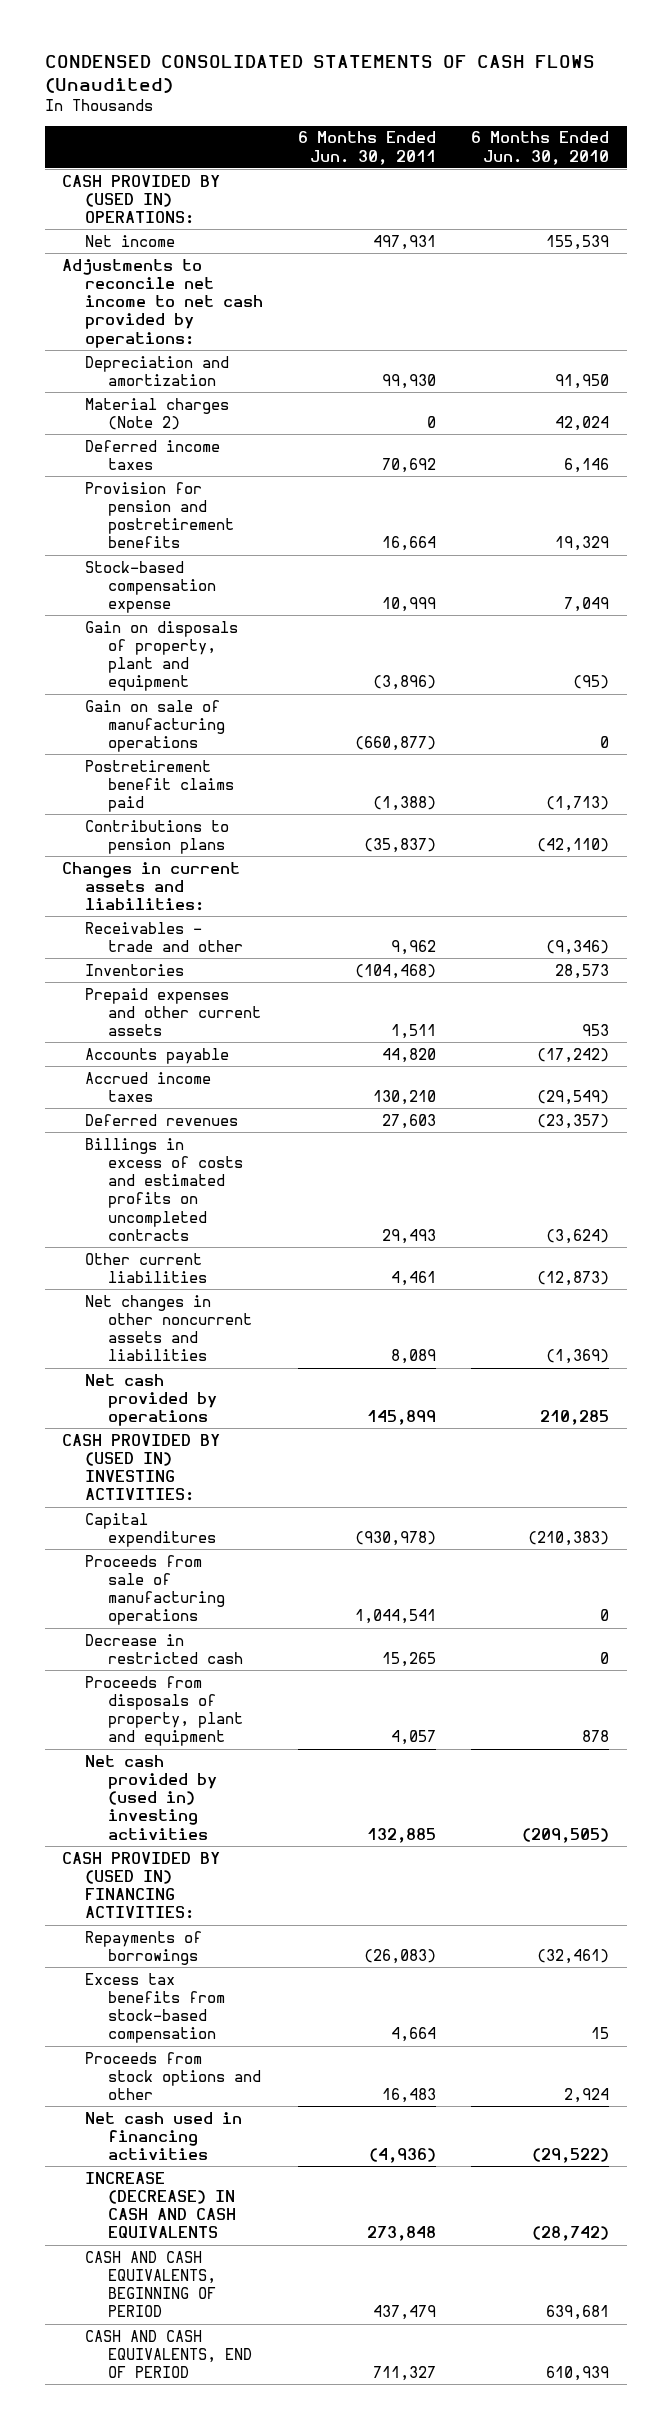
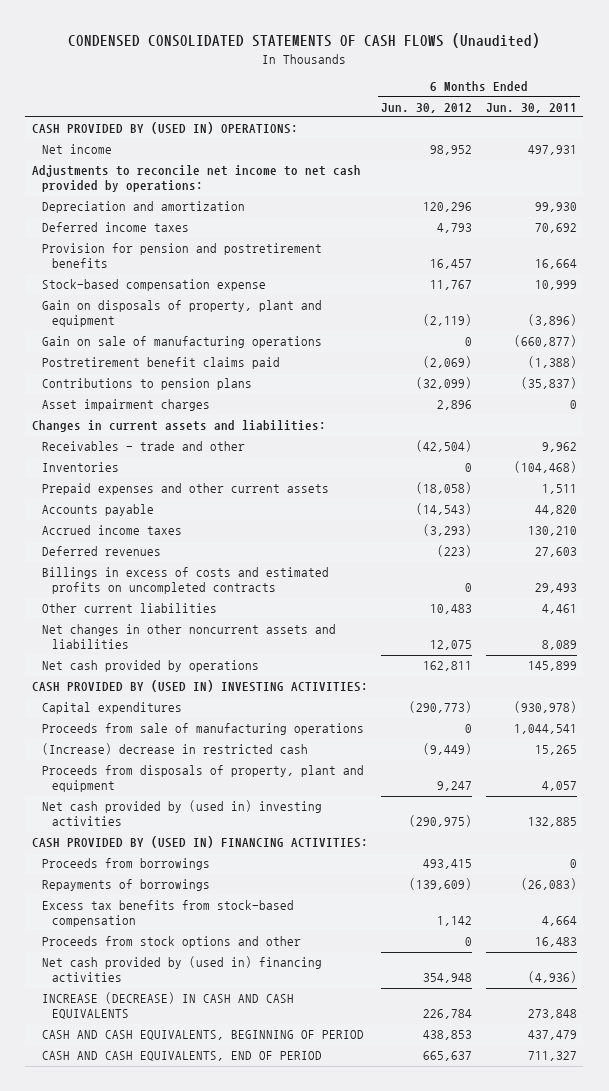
[471,131,610,165] 6 Months Ended Jun. 30, 2010 -> none
none -> [381,102,473,113] Jun. 30, 2012
[85,397,230,430] Material charges (Note 2) -> none
none -> [42,399,211,412] Asset impairment charges
[85,1633,244,1664] Decrease in restricted cash -> [42,743,309,756] (Increase) decrease in restricted cash
none -> [42,858,211,871] Proceeds from borrowings
[85,2111,243,2161] Net cash used in financing activities -> [42,956,323,983] Net cash provided by (used in) financing activities

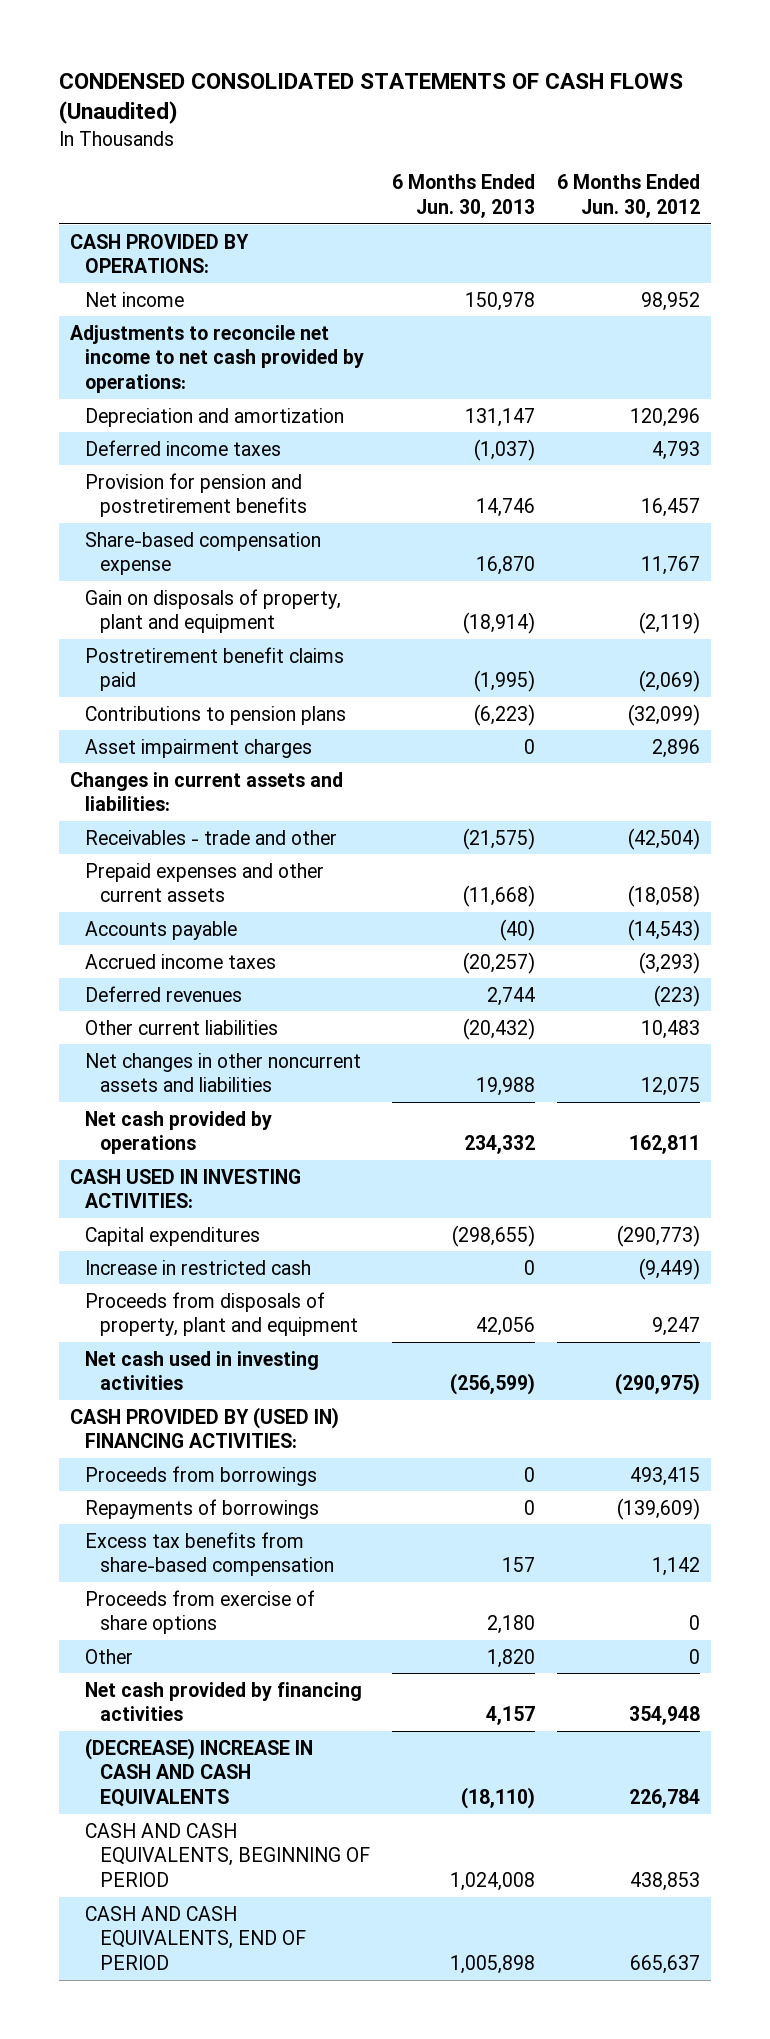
[485,102,577,113] Jun. 30, 2011 -> none
none -> [392,174,536,218] 6 Months Ended Jun. 30, 2013
[32,122,299,135] CASH PROVIDED BY (USED IN) OPERATIONS: -> [69,233,249,274] CASH PROVIDED BY OPERATIONS:
[42,279,267,292] Stock-based compensation expense -> [84,531,321,576] Share-based compensation expense
[42,336,323,349] Gain on sale of manufacturing operations -> none
[42,462,120,473] Inventories -> none
[42,567,330,595] Billings in excess of costs and estimated profits on uncompleted contracts -> none
[32,680,369,693] CASH PROVIDED BY (USED IN) INVESTING ACTIVITIES: -> [69,1168,301,1209] CASH USED IN INVESTING ACTIVITIES:
[42,723,365,736] Proceeds from sale of manufacturing operations -> none
[42,743,309,756] (Increase) decrease in restricted cash -> [84,1259,311,1275] Increase in restricted cash
[42,800,323,827] Net cash provided by (used in) investing activities -> [84,1350,319,1391] Net cash used in investing activities
[42,900,295,928] Excess tax benefits from stock-based compensation -> [84,1531,335,1577] Excess tax benefits from share-based compensation
[42,936,302,949] Proceeds from stock options and other -> [84,1589,315,1635] Proceeds from exercise of share options
none -> [84,1648,133,1664] Other
[42,956,323,983] Net cash provided by (used in) financing activities -> [84,1681,362,1722] Net cash provided by financing activities
[42,992,295,1020] INCREASE (DECREASE) IN CASH AND CASH EQUIVALENTS -> [84,1737,313,1808] (DECREASE) INCREASE IN CASH AND CASH EQUIVALENTS

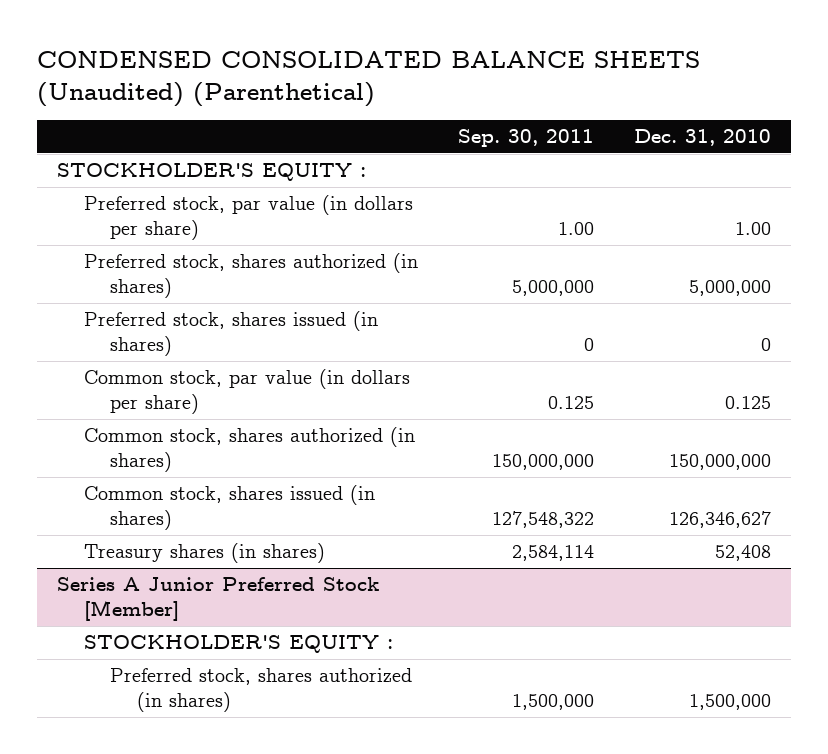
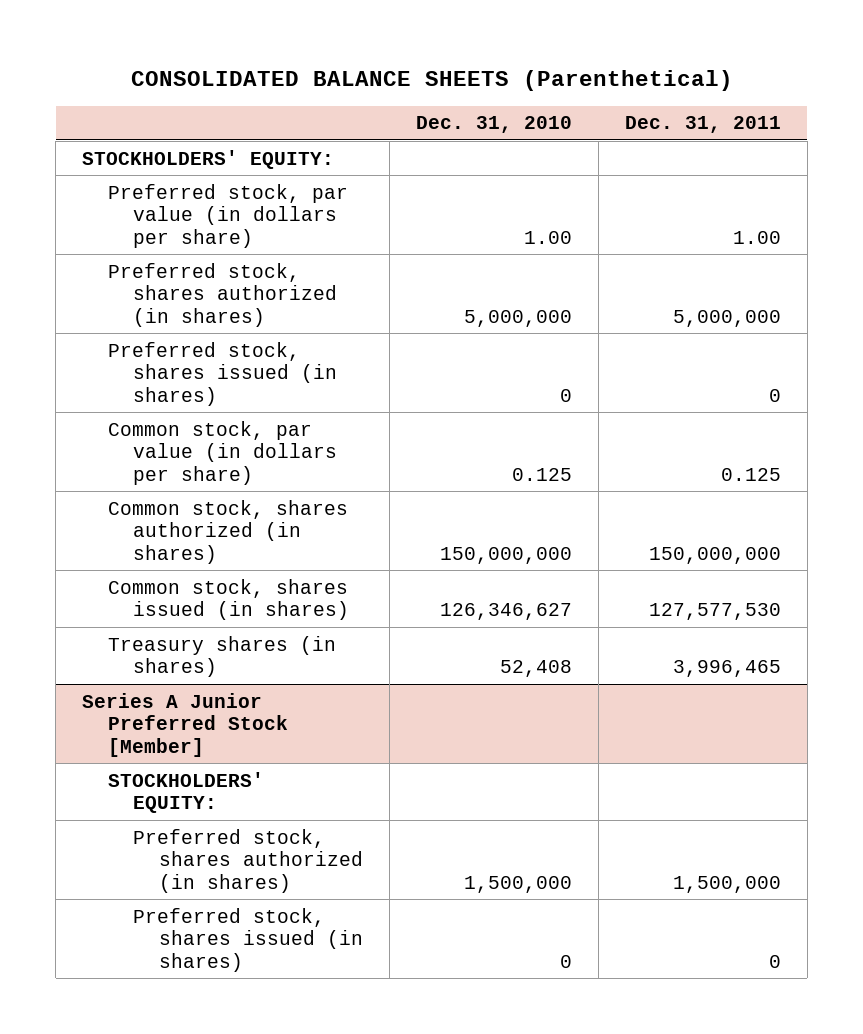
[36,51,700,107] CONDENSED CONSOLIDATED BALANCE SHEETS (Unaudited) (Parenthetical) -> [130,70,733,92] CONSOLIDATED BALANCE SHEETS (Parenthetical)
[457,129,594,148] Sep. 30, 2011 -> none
none -> [624,116,781,134] Dec. 31, 2011
[57,163,367,182] STOCKHOLDER'S EQUITY : -> [82,149,335,169] STOCKHOLDERS' EQUITY:
[83,635,393,654] STOCKHOLDER'S EQUITY : -> [107,771,264,814] STOCKHOLDERS' EQUITY:
none -> [133,907,363,972] Preferred stock, shares issued (in shares)

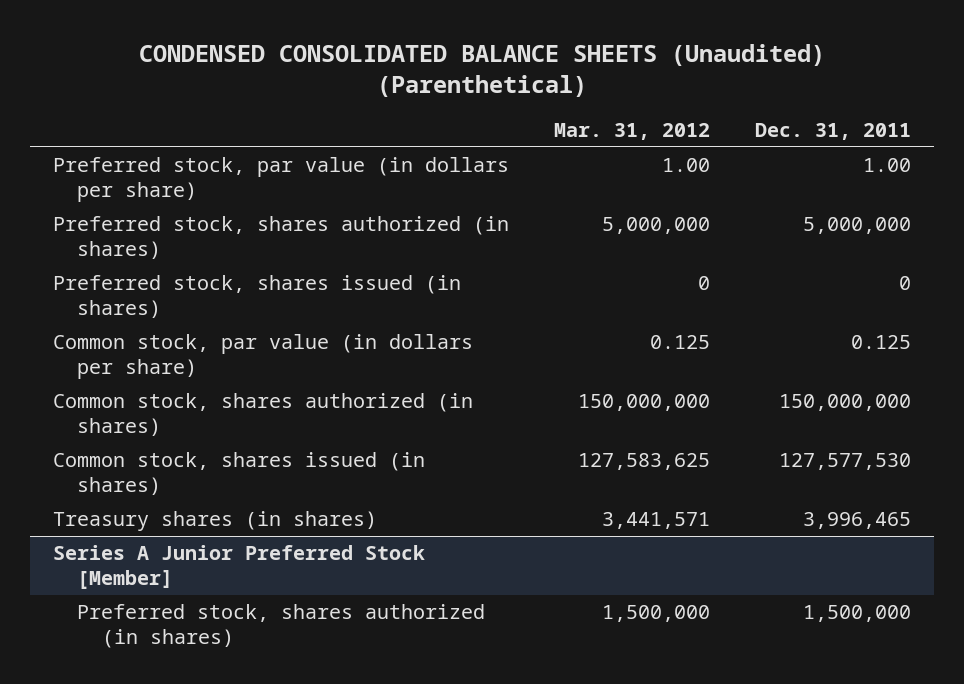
[130,70,733,92] CONSOLIDATED BALANCE SHEETS (Parenthetical) -> [139,43,826,98] CONDENSED CONSOLIDATED BALANCE SHEETS (Unaudited) (Parenthetical)
[415,116,572,134] Dec. 31, 2010 -> none
none -> [554,123,711,141] Mar. 31, 2012
[82,149,335,169] STOCKHOLDERS' EQUITY: -> none
[107,771,264,814] STOCKHOLDERS' EQUITY: -> none
[133,907,363,972] Preferred stock, shares issued (in shares) -> none

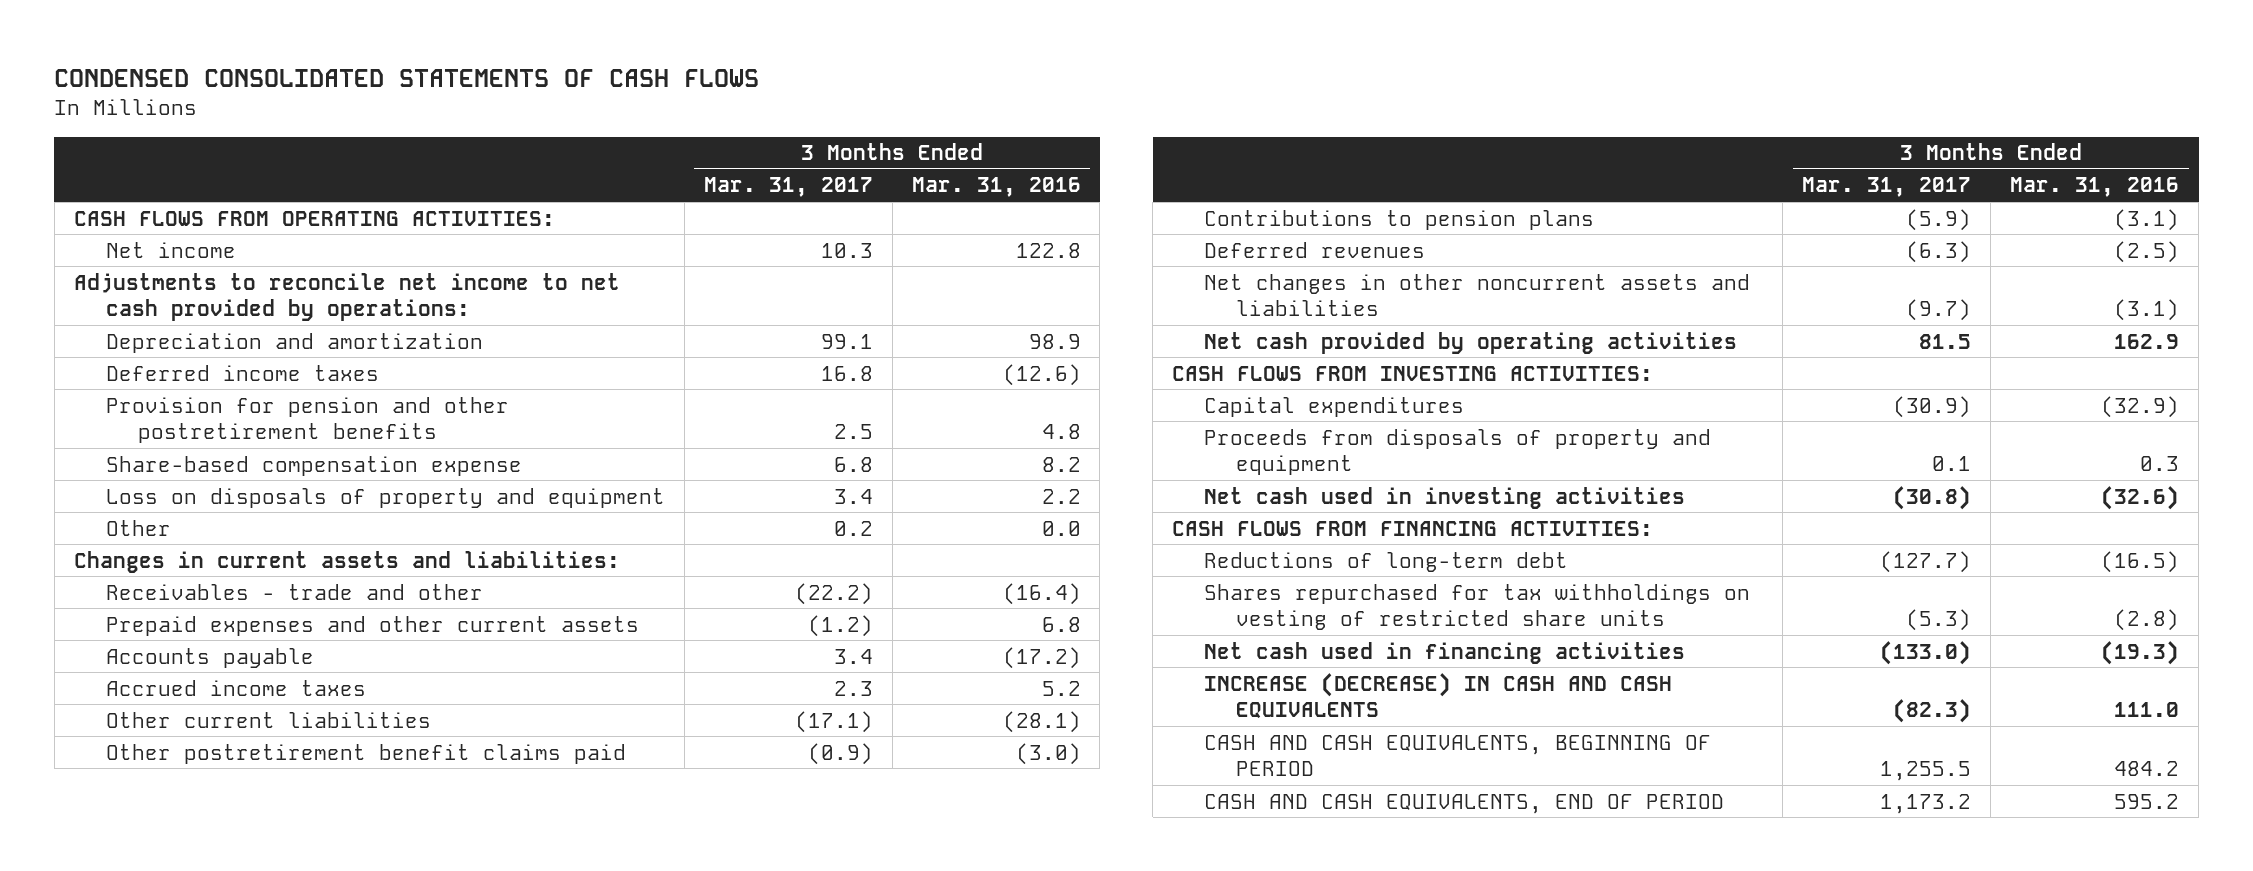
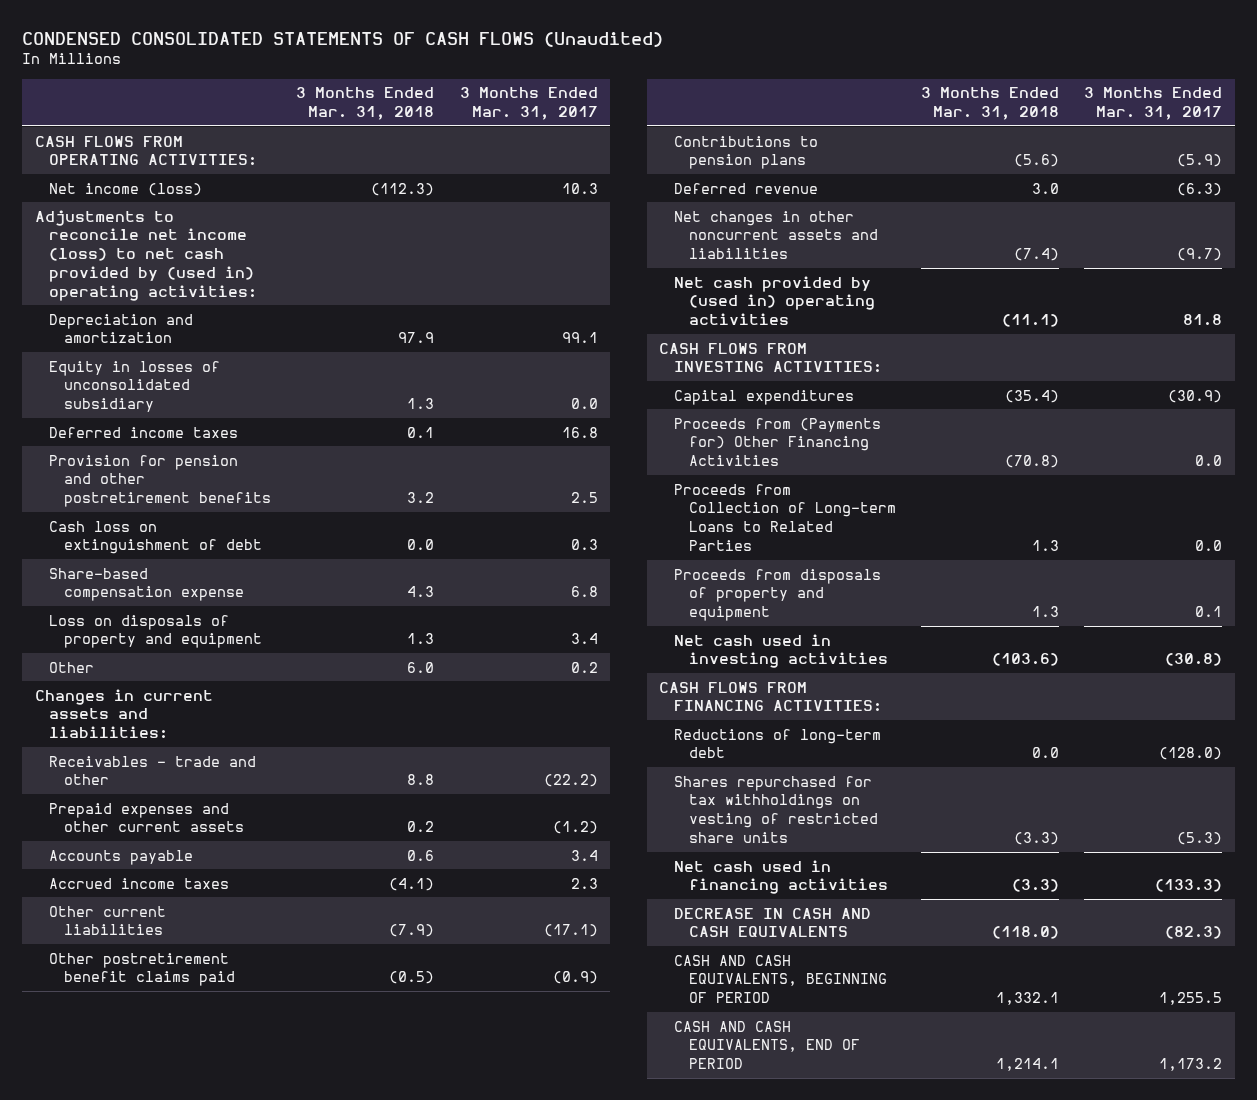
[54,68,760,87] CONDENSED CONSOLIDATED STATEMENTS OF CASH FLOWS -> [22,31,664,47] CONDENSED CONSOLIDATED STATEMENTS OF CASH FLOWS (Unaudited)
[911,177,1081,198] Mar. 31, 2016 -> none
none -> [296,87,435,121] 3 Months Ended Mar. 31, 2018
[105,241,236,258] Net income -> [49,182,203,196] Net income (loss)
[73,272,620,321] Adjustments to reconcile net income to net cash provided by operations: -> [34,209,258,301] Adjustments to reconcile net income (loss) to net cash provided by (used in) operating activities:
none -> [49,360,221,413] Equity in losses of unconsolidated subsidiary
none -> [49,520,263,555] Cash loss on extinguishment of debt
[1204,241,1426,258] Deferred revenues -> [673,182,818,194] Deferred revenue
[1204,331,1738,354] Net cash provided by operating activities -> [673,275,875,326] Net cash provided by (used in) operating activities
[1919,333,1972,349] 81.5 -> [1183,314,1223,327] 81.8
none -> [673,417,881,467] Proceeds from (Payments for) Other Financing Activities
none -> [673,483,896,551] Proceeds from Collection of Long-term Loans to Related Parties
[1880,550,1972,573] (127.7) -> [1159,747,1223,761] (128.0)
[1880,640,1972,665] (133.0) -> [1155,879,1223,893] (133.3)
[1204,672,1673,719] INCREASE (DECREASE) IN CASH AND CASH EQUIVALENTS -> [673,907,871,938] DECREASE IN CASH AND CASH EQUIVALENTS

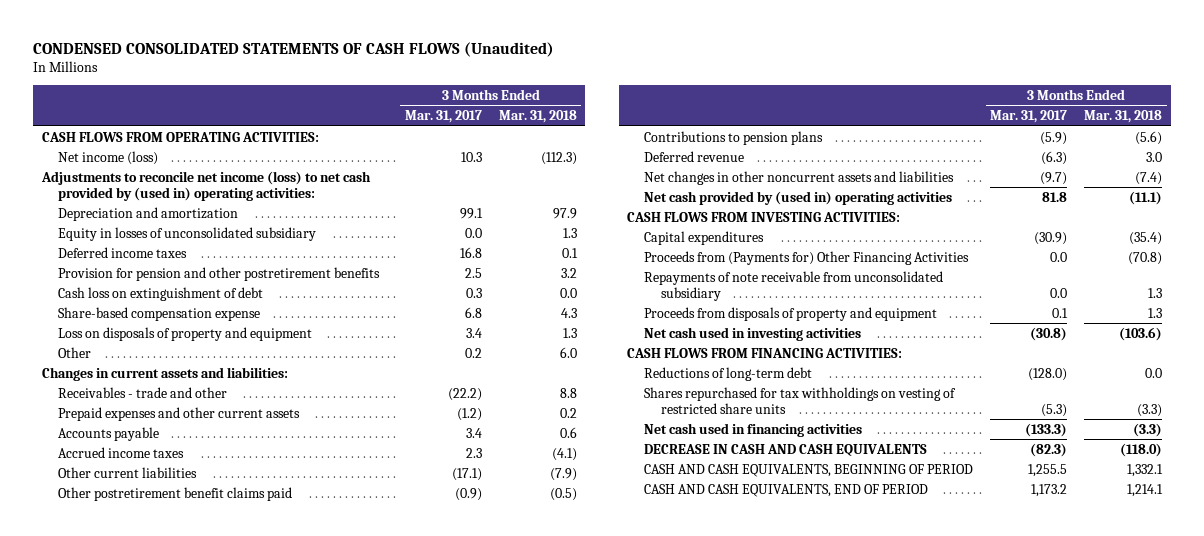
[673,483,896,551] Proceeds from Collection of Long-term Loans to Related Parties -> [644,270,944,301] Repayments of note receivable from unconsolidated subsidiary

